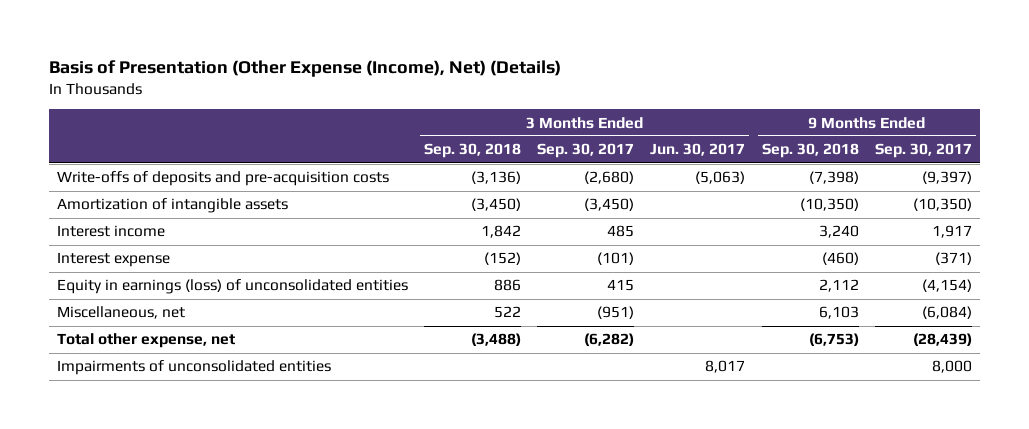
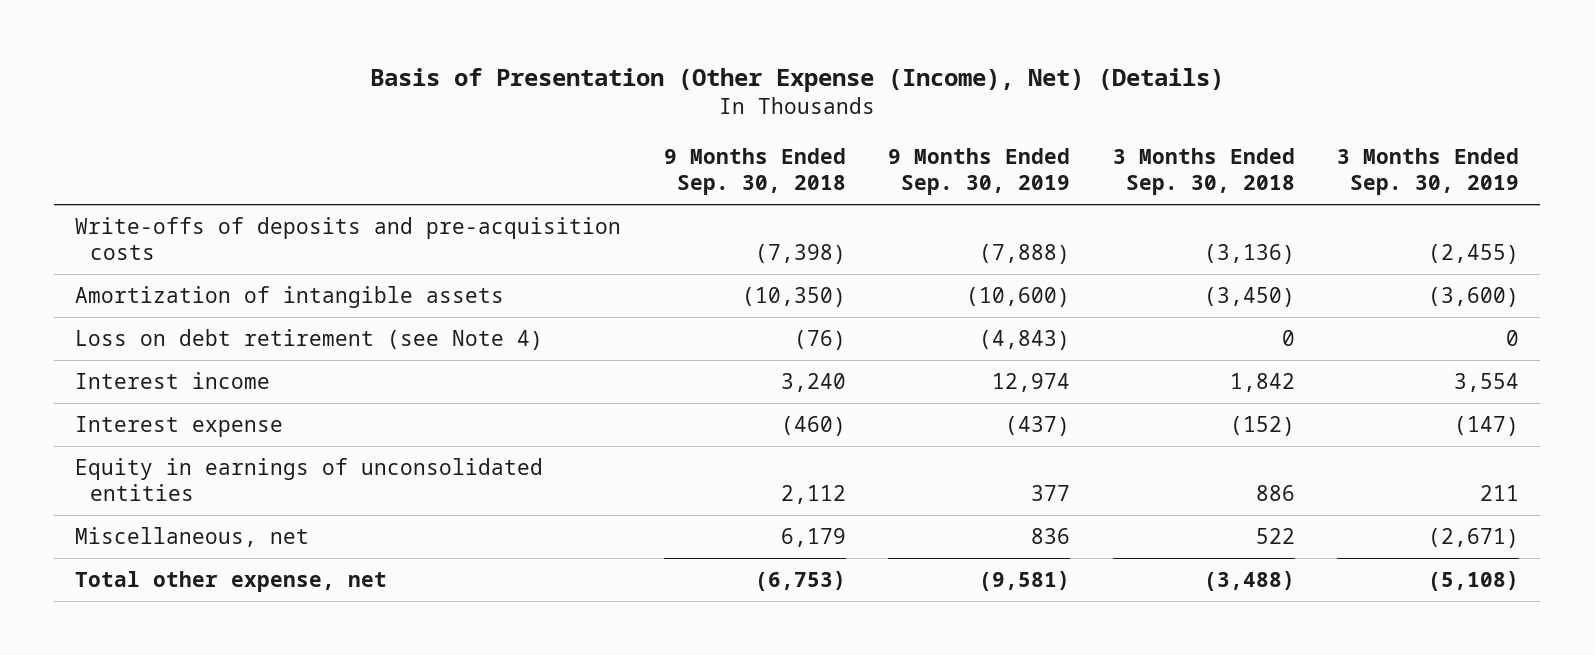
[537,143,635,159] Sep. 30, 2017 -> none
[650,143,746,157] Jun. 30, 2017 -> none
[874,143,972,159] Sep. 30, 2017 -> none
none -> [888,148,1071,196] 9 Months Ended Sep. 30, 2019
none -> [1337,148,1520,196] 3 Months Ended Sep. 30, 2019
none -> [75,328,544,350] Loss on debt retirement (see Note 4)
[56,279,408,295] Equity in earnings (loss) of unconsolidated entities -> [75,457,544,502] Equity in earnings of unconsolidated entities
[818,306,859,320] 6,103 -> [780,527,846,547] 6,179
[56,360,331,376] Impairments of unconsolidated entities -> none

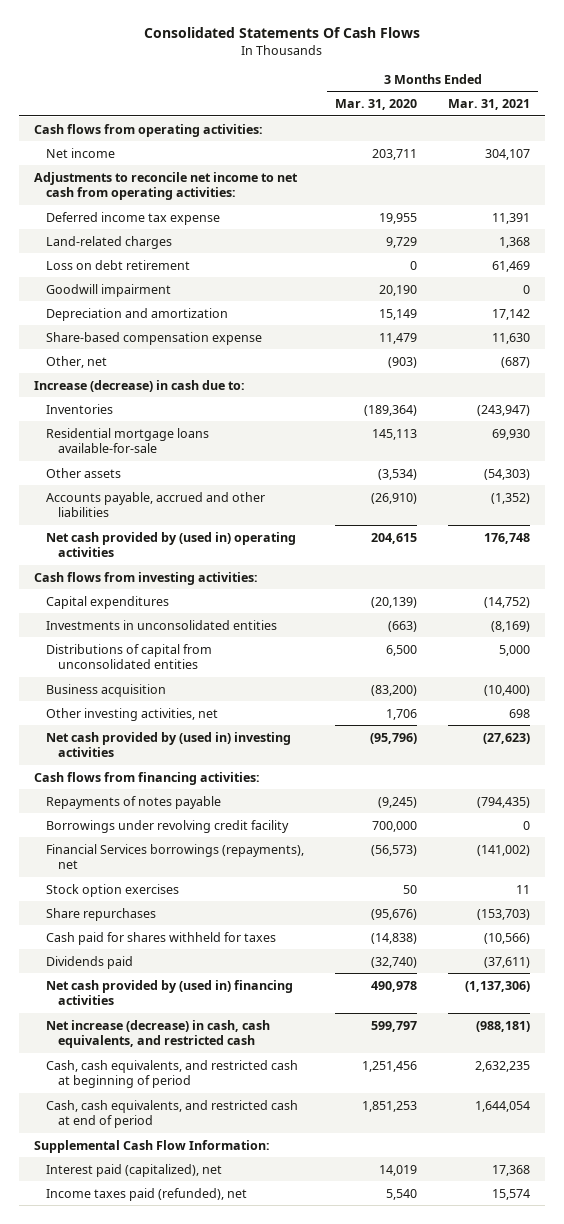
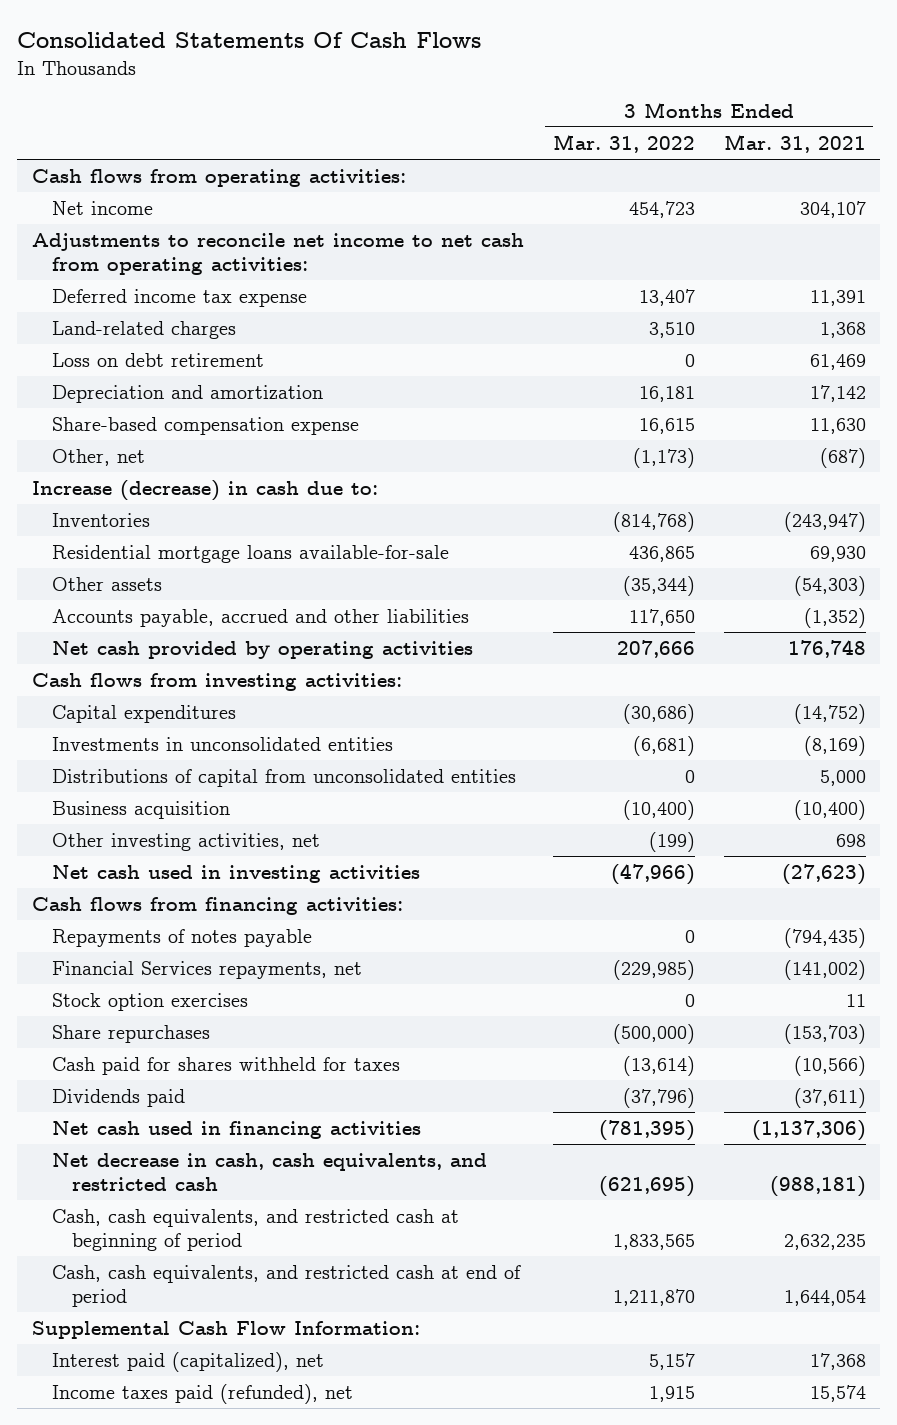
[335,98,418,110] Mar. 31, 2020 -> none
none -> [552,133,695,153] Mar. 31, 2022
[46,283,172,297] Goodwill impairment -> none
[46,531,297,558] Net cash provided by (used in) operating activities -> [51,641,473,660] Net cash provided by operating activities
[46,731,292,758] Net cash provided by (used in) investing activities -> [51,865,420,884] Net cash used in investing activities
[46,819,290,833] Borrowings under revolving credit facility -> none
[46,843,305,870] Financial Services borrowings (repayments), net -> [51,961,362,980] Financial Services repayments, net
[46,979,294,1006] Net cash provided by (used in) financing activities -> [51,1121,421,1140] Net cash used in financing activities
[46,1019,271,1049] Net increase (decrease) in cash, cash equivalents, and restricted cash -> [51,1153,487,1191] Net decrease in cash, cash equivalents, and restricted cash

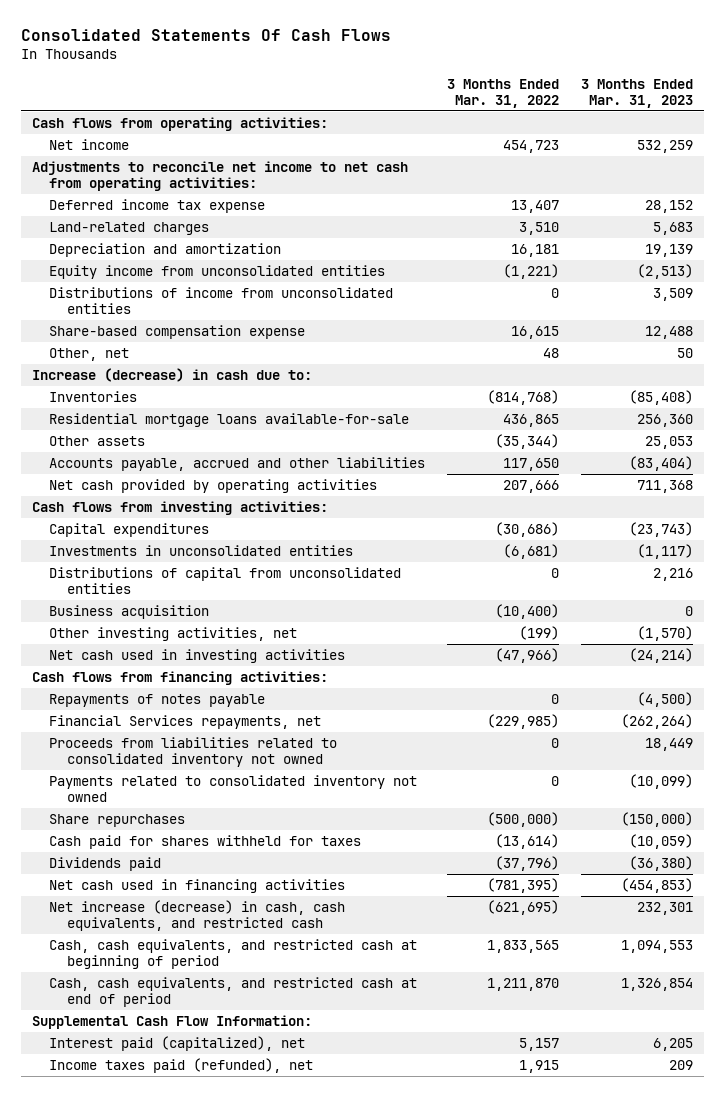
[723,133,866,153] Mar. 31, 2021 -> none
none -> [580,78,693,108] 3 Months Ended Mar. 31, 2023
[51,353,264,368] Loss on debt retirement -> none
none -> [49,264,386,279] Equity income from unconsolidated entities
none -> [49,286,394,314] Distributions of income from unconsolidated entities
[632,448,695,469] (1,173) -> [543,347,560,358] 48
[51,993,248,1012] Stock option exercises -> none
none -> [49,736,338,767] Proceeds from liabilities related to consolidated inventory not owned
none -> [49,774,418,802] Payments related to consolidated inventory not owned
[51,1153,487,1191] Net decrease in cash, cash equivalents, and restricted cash -> [49,899,346,931] Net increase (decrease) in cash, cash equivalents, and restricted cash

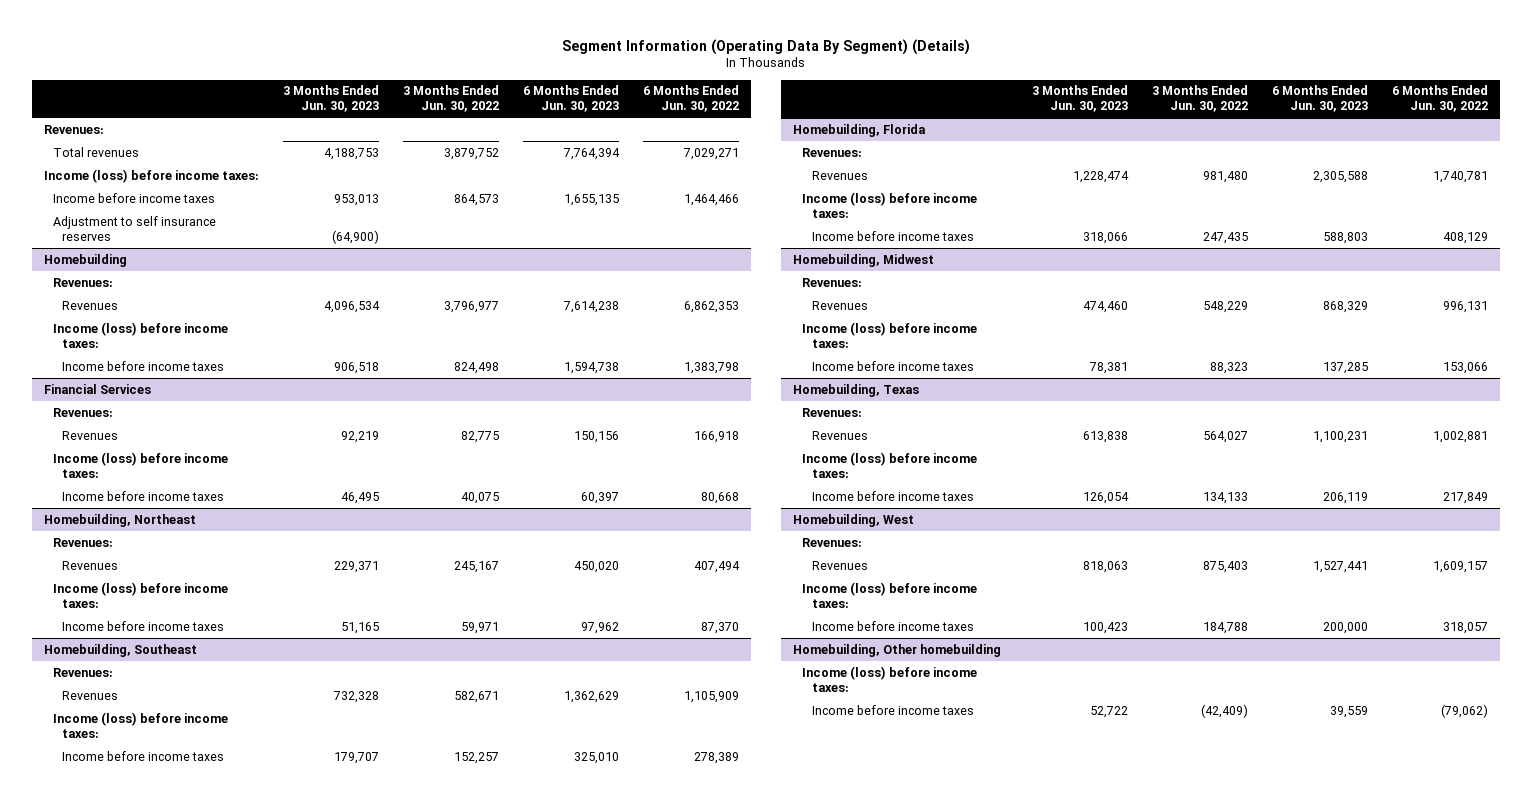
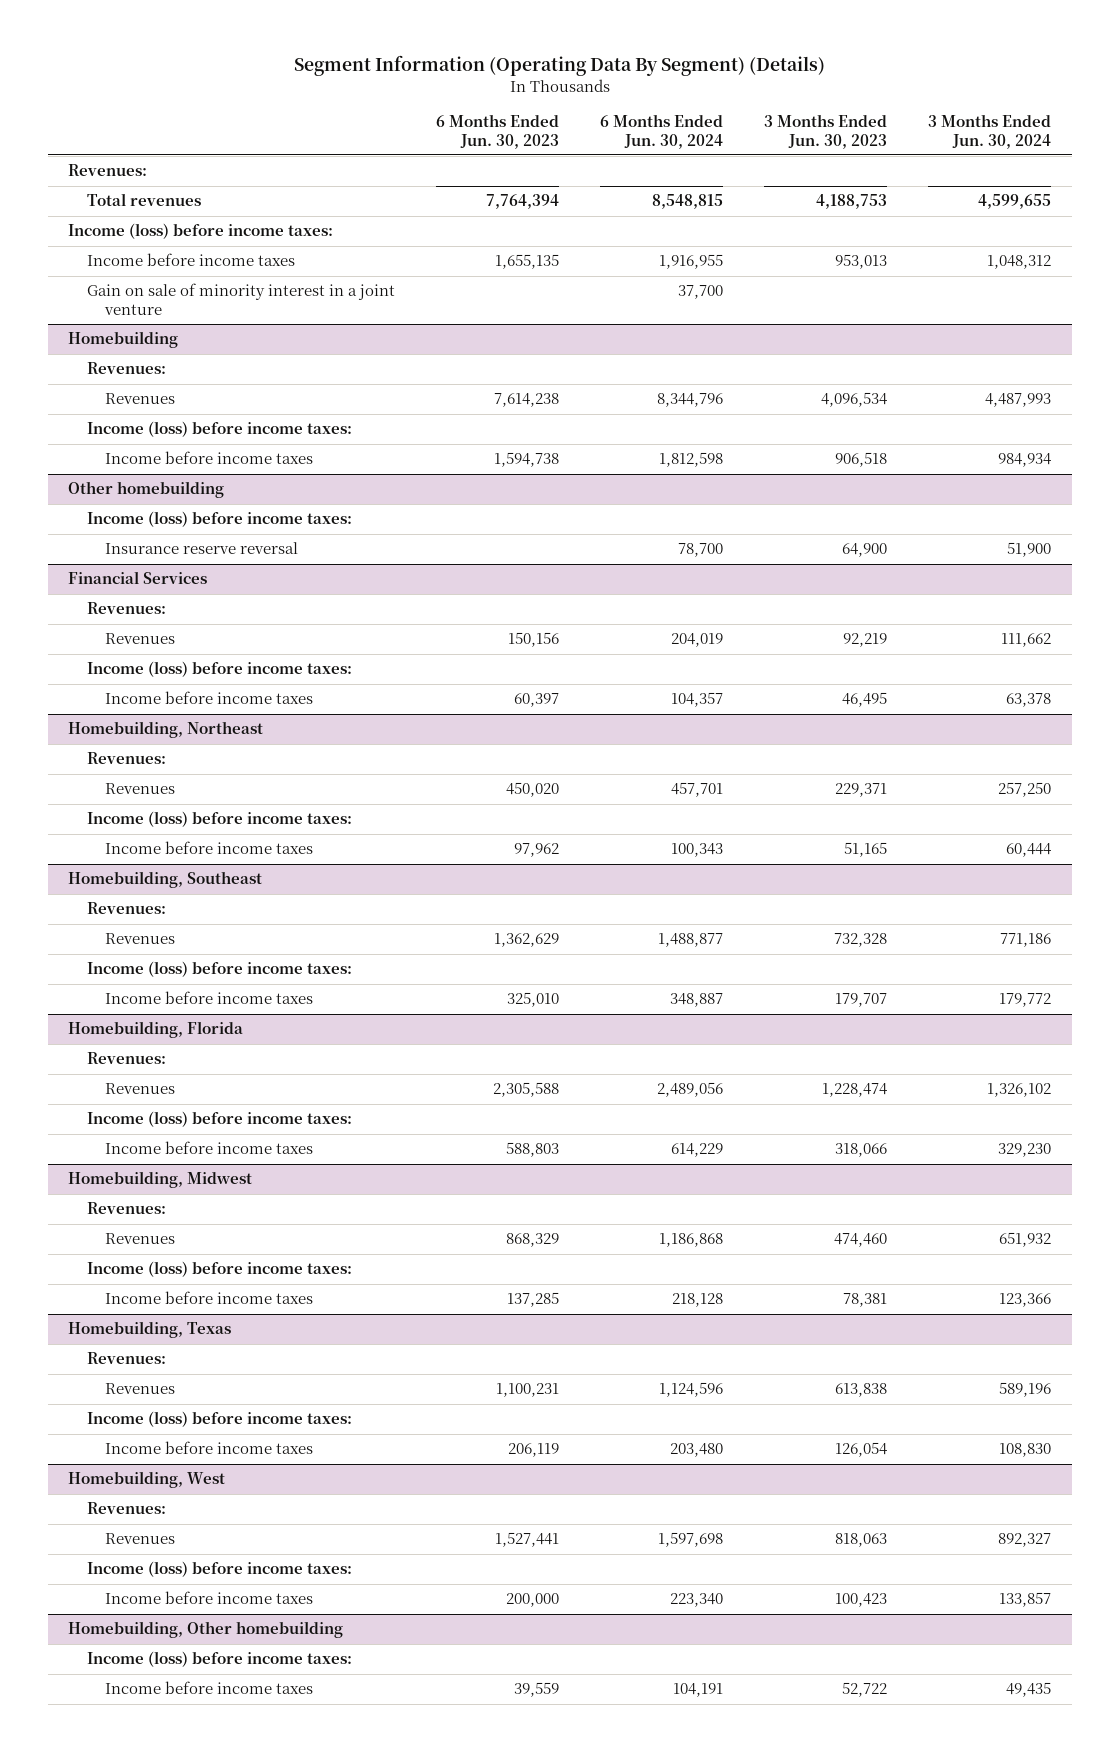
[402,85,499,113] 3 Months Ended Jun. 30, 2022 -> none
[642,85,739,113] 6 Months Ended Jun. 30, 2022 -> none
none -> [600,114,724,149] 6 Months Ended Jun. 30, 2024
none -> [928,114,1052,149] 3 Months Ended Jun. 30, 2024
[52,215,216,241] Adjustment to self insurance reserves -> none
none -> [86,283,395,316] Gain on sale of minority interest in a joint venture
none -> [68,481,225,499] Other homebuilding
none -> [86,511,352,528] Income (loss) before income taxes:
none -> [105,542,299,555] Insurance reserve reversal

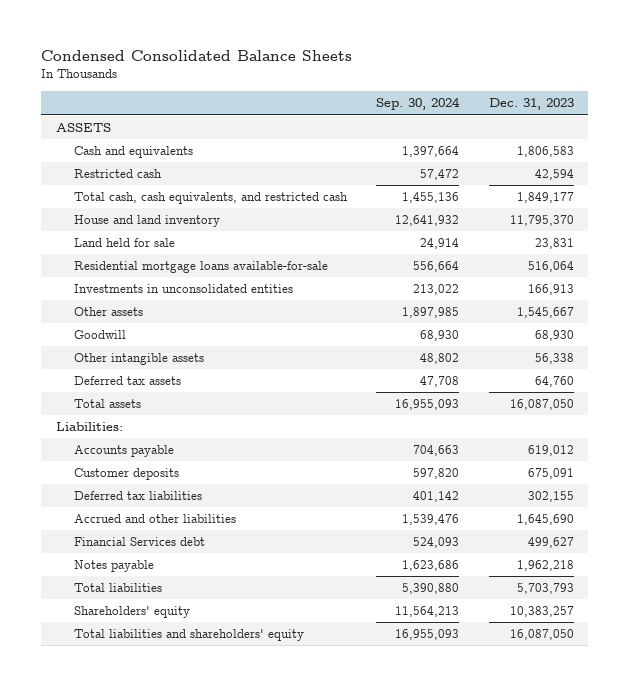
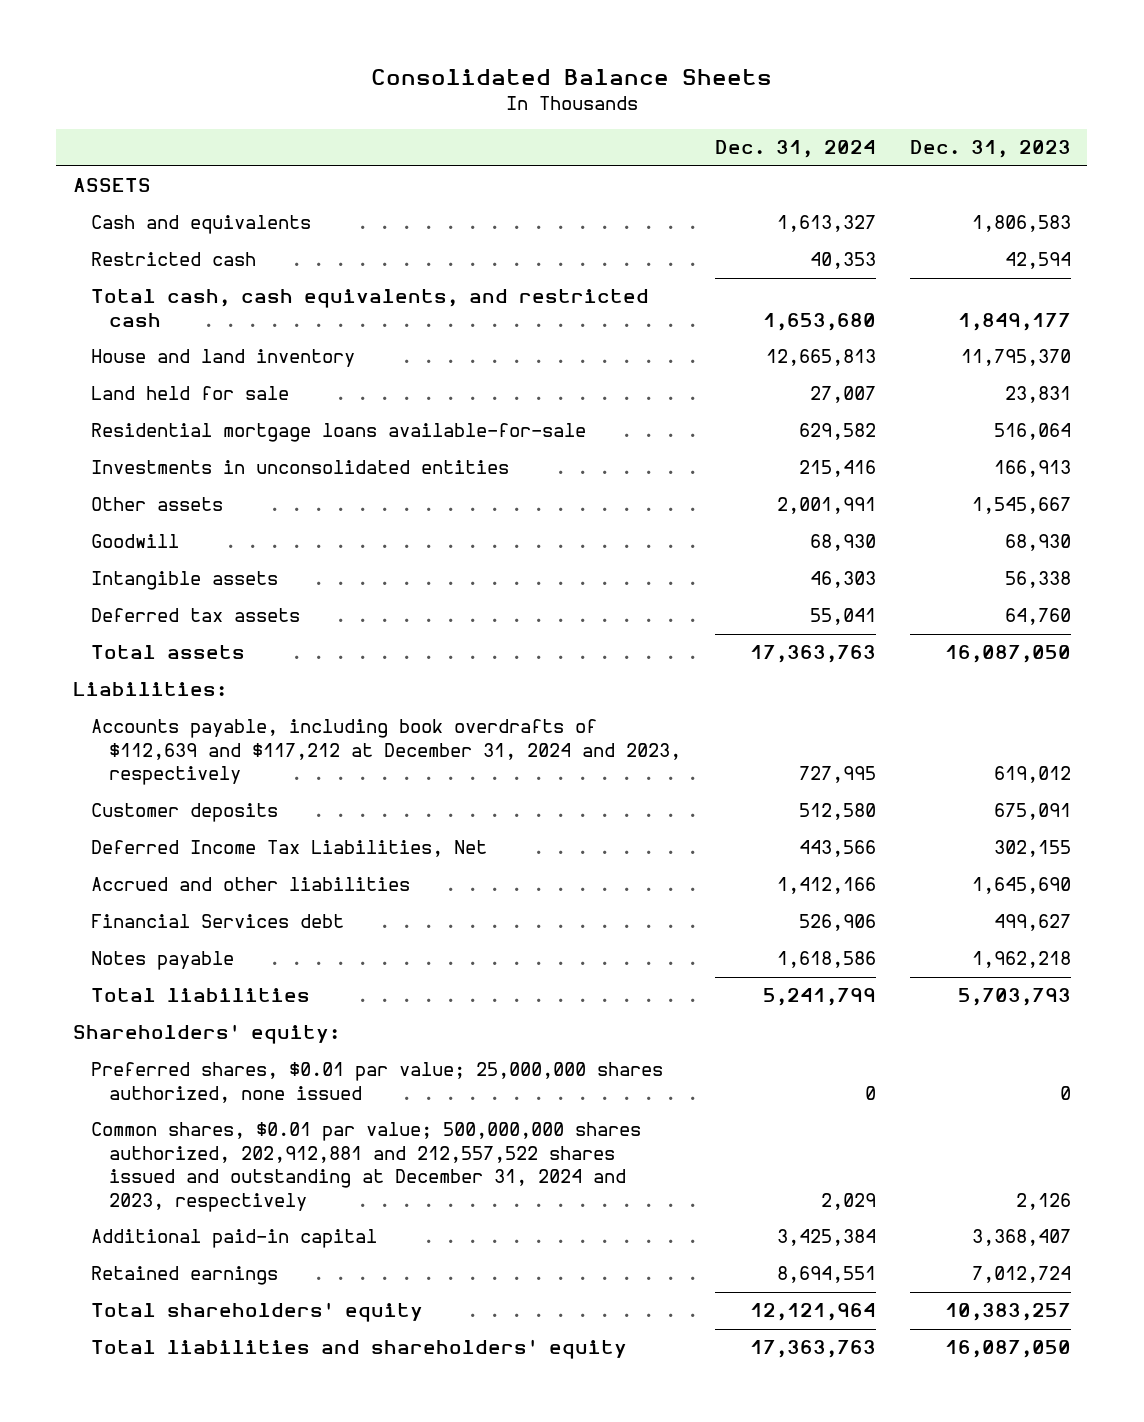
[41,50,353,62] Condensed Consolidated Balance Sheets -> [370,69,772,86] Consolidated Balance Sheets
[376,97,461,111] Sep. 30, 2024 -> none
none -> [714,140,876,159] Dec. 31, 2024
[74,353,205,366] Other intangible assets -> [91,571,279,591] Intangible assets
[74,445,175,458] Accounts payable -> [91,719,682,786] Accounts payable, including book overdrafts of $112,639 and $117,212 at December 31, 2024 and 2023, respectively
[74,491,203,501] Deferred tax liabilities -> [91,840,488,858] Deferred Income Tax Liabilities, Net
none -> [73,1024,341,1045] Shareholders' equity:
none -> [91,1062,664,1103] Preferred shares, $0.01 par value; 25,000,000 shares authorized, none issued
none -> [91,1122,642,1212] Common shares, $0.01 par value; 500,000,000 shares authorized, 202,912,881 and 212,557,522 shares issued and outstanding at December 31, 2024 and 2023, respectively
none -> [91,1229,378,1249] Additional paid-in capital
none -> [91,1266,279,1286] Retained earnings
[74,606,191,619] Shareholders' equity -> [91,1302,424,1323] Total shareholders' equity

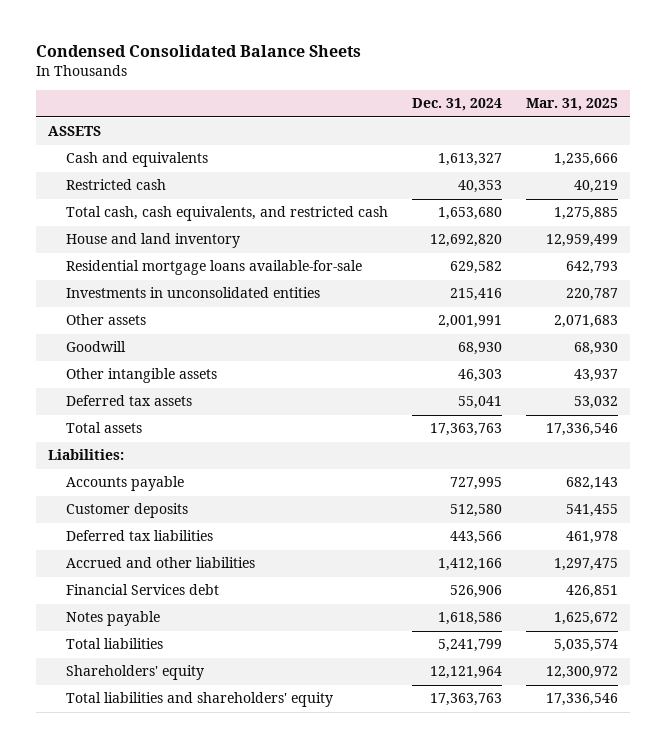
[370,69,772,86] Consolidated Balance Sheets -> [35,45,361,58] Condensed Consolidated Balance Sheets
[909,140,1071,159] Dec. 31, 2023 -> none
none -> [525,98,618,112] Mar. 31, 2025
[91,386,290,401] Land held for sale -> none
[765,349,876,367] 12,665,813 -> [430,234,503,248] 12,692,820
[91,571,279,591] Intangible assets -> [66,368,218,384] Other intangible assets
[91,719,682,786] Accounts payable, including book overdrafts of $112,639 and $117,212 at December 31, 2024 and 2023, respectively -> [66,476,185,492] Accounts payable
[91,840,488,858] Deferred Income Tax Liabilities, Net -> [66,530,214,542] Deferred tax liabilities
[73,1024,341,1045] Shareholders' equity: -> none
[91,1062,664,1103] Preferred shares, $0.01 par value; 25,000,000 shares authorized, none issued -> none
[91,1122,642,1212] Common shares, $0.01 par value; 500,000,000 shares authorized, 202,912,881 and 212,557,522 shares issued and outstanding at December 31, 2024 and 2023, respectively -> none
[91,1229,378,1249] Additional paid-in capital -> none
[91,1266,279,1286] Retained earnings -> none
[91,1302,424,1323] Total shareholders' equity -> [66,665,205,681] Shareholders' equity

